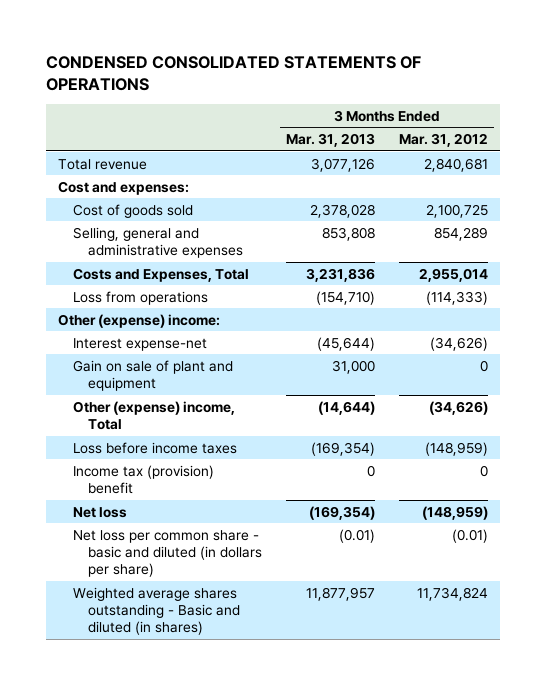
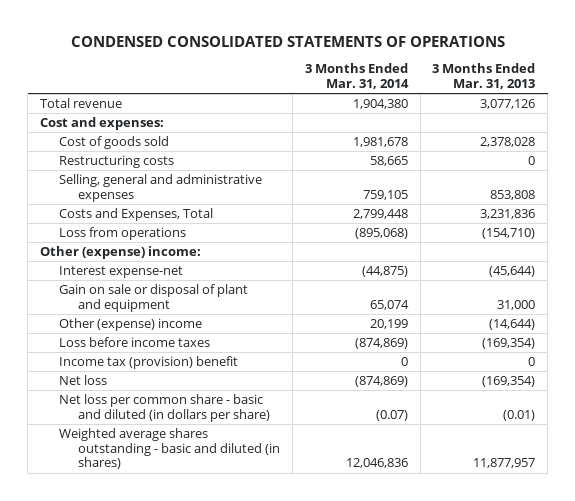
[398,133,488,148] Mar. 31, 2012 -> none
none -> [304,63,409,90] 3 Months Ended Mar. 31, 2014
none -> [59,154,175,168] Restructuring costs
[73,359,234,392] Gain on sale of plant and equipment -> [59,283,249,312] Gain on sale or disposal of plant and equipment
[73,400,236,431] Other (expense) income, Total -> [59,317,203,331] Other (expense) income
[73,586,241,636] Weighted average shares outstanding - Basic and diluted (in shares) -> [59,427,281,470] Weighted average shares outstanding - basic and diluted (in shares)

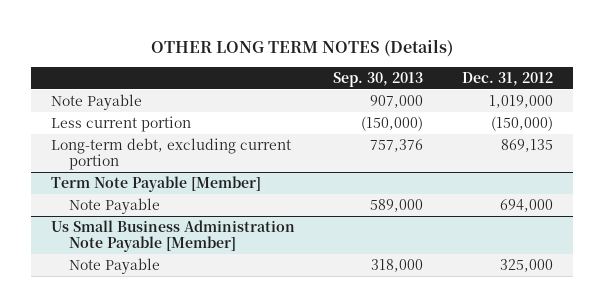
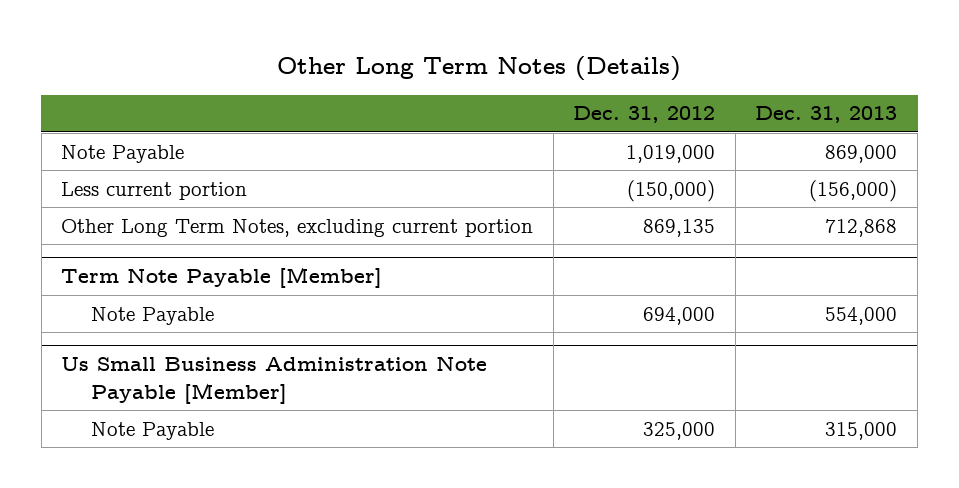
[150,38,453,57] OTHER LONG TERM NOTES (Details) -> [277,55,682,81] Other Long Term Notes (Details)
[333,71,424,87] Sep. 30, 2013 -> none
none -> [755,106,898,124] Dec. 31, 2013
[50,137,291,170] Long-term debt, excluding current portion -> [61,218,534,237] Other Long Term Notes, excluding current portion

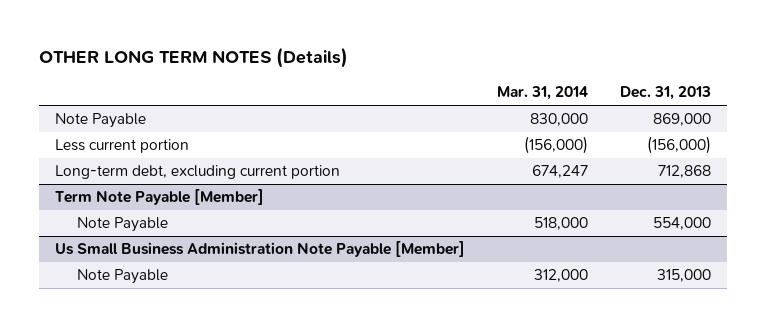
[277,55,682,81] Other Long Term Notes (Details) -> [39,47,349,69] OTHER LONG TERM NOTES (Details)
[573,106,716,124] Dec. 31, 2012 -> none
none -> [497,86,589,101] Mar. 31, 2014
[61,218,534,237] Other Long Term Notes, excluding current portion -> [55,165,341,180] Long-term debt, excluding current portion

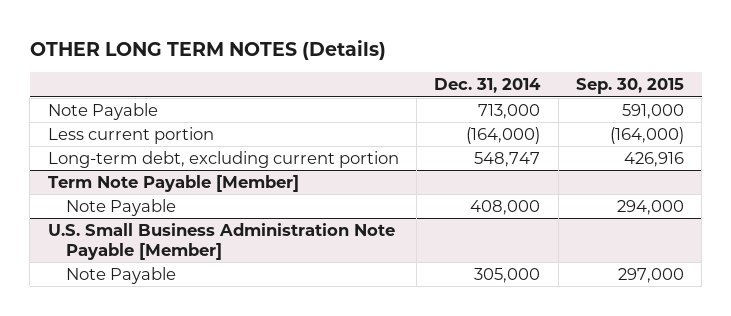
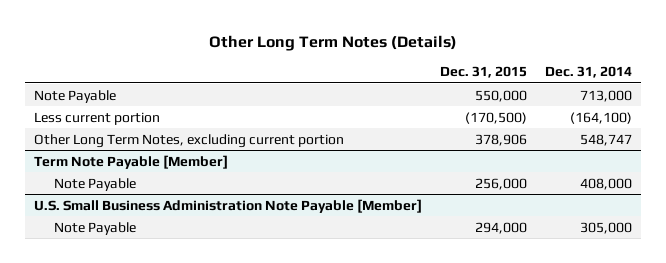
[29,39,386,60] OTHER LONG TERM NOTES (Details) -> [209,34,458,51] Other Long Term Notes (Details)
[575,78,684,95] Sep. 30, 2015 -> none
none -> [440,66,528,79] Dec. 31, 2015
[466,126,541,144] (164,000) -> [570,111,633,124] (164,100)
[47,150,399,168] Long-term debt, excluding current portion -> [33,133,344,148] Other Long Term Notes, excluding current portion

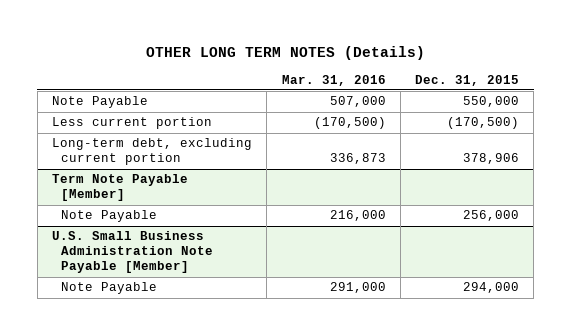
[209,34,458,51] Other Long Term Notes (Details) -> [145,45,425,60] OTHER LONG TERM NOTES (Details)
[545,66,633,79] Dec. 31, 2014 -> none
none -> [281,74,386,86] Mar. 31, 2016
[33,133,344,148] Other Long Term Notes, excluding current portion -> [51,138,252,166] Long-term debt, excluding current portion

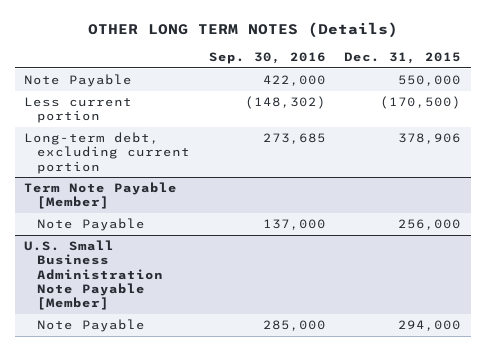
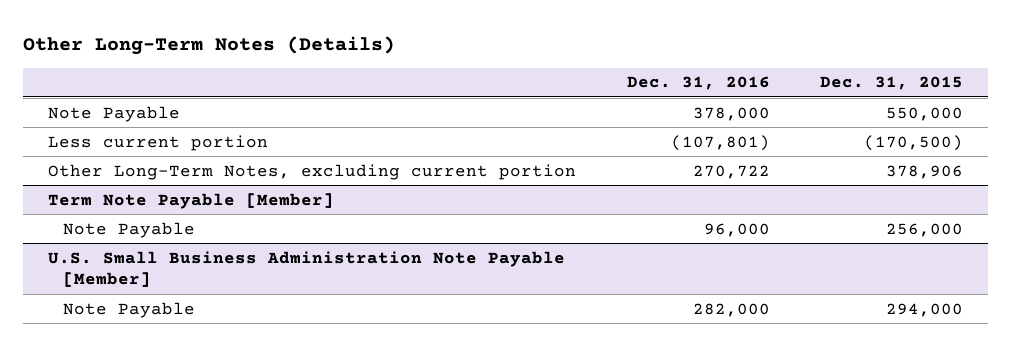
[87,21,398,38] OTHER LONG TERM NOTES (Details) -> [23,36,396,56] Other Long-Term Notes (Details)
[208,51,326,64] Sep. 30, 2016 -> none
none -> [626,76,770,91] Dec. 31, 2016
[24,132,191,174] Long-term debt, excluding current portion -> [48,163,577,180] Other Long-Term Notes, excluding current portion

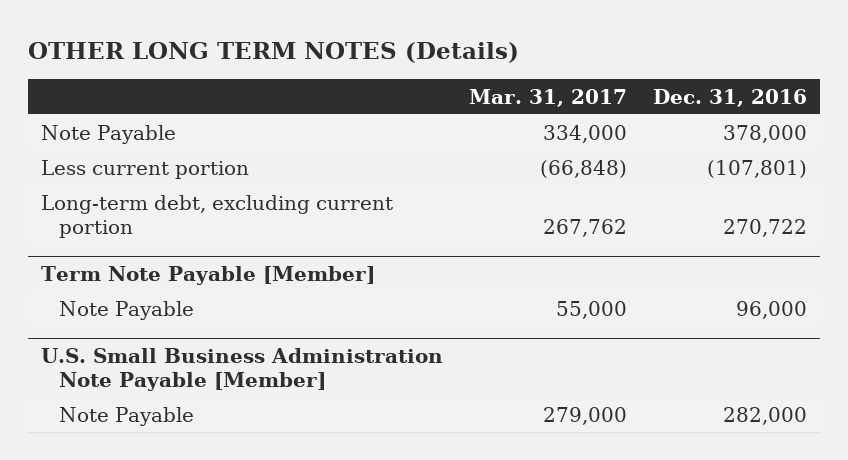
[23,36,396,56] Other Long-Term Notes (Details) -> [27,42,519,64] OTHER LONG TERM NOTES (Details)
[819,76,963,91] Dec. 31, 2015 -> none
none -> [469,89,628,108] Mar. 31, 2017
[48,163,577,180] Other Long-Term Notes, excluding current portion -> [40,194,393,238] Long-term debt, excluding current portion

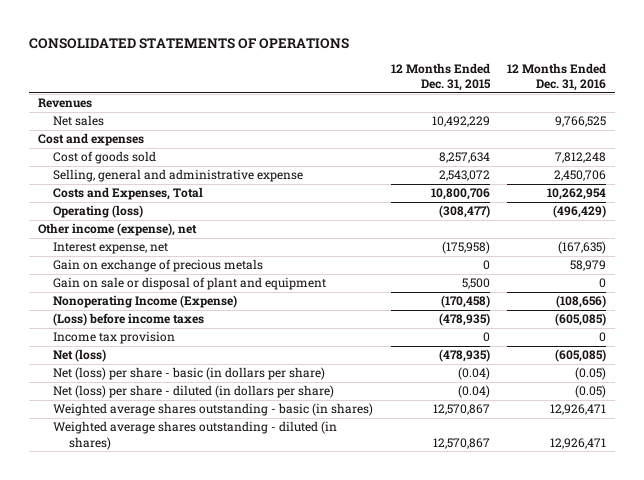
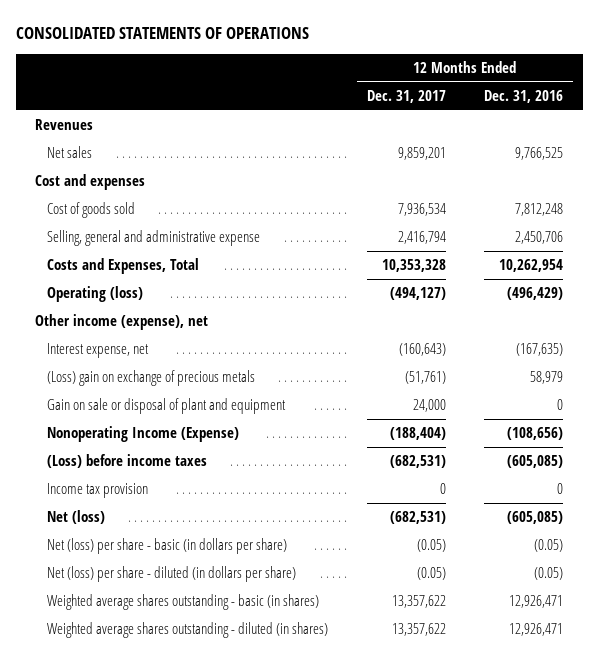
[390,62,491,91] 12 Months Ended Dec. 31, 2015 -> none
none -> [366,90,446,104] Dec. 31, 2017
[53,259,264,273] Gain on exchange of precious metals -> [46,370,255,387] (Loss) gain on exchange of precious metals

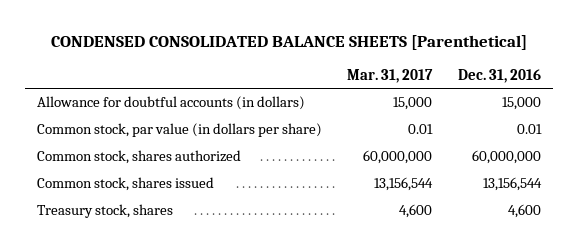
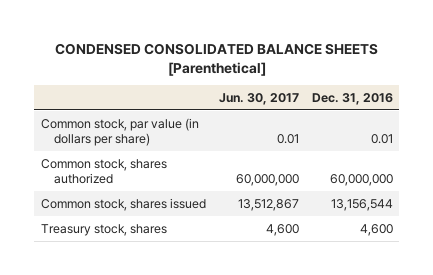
[347,68,434,83] Mar. 31, 2017 -> none
none -> [218,92,299,105] Jun. 30, 2017
[37,96,306,111] Allowance for doubtful accounts (in dollars) -> none

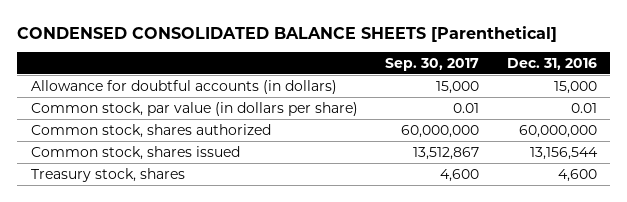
[218,92,299,105] Jun. 30, 2017 -> none
none -> [385,58,480,72] Sep. 30, 2017
none -> [30,79,337,94] Allowance for doubtful accounts (in dollars)

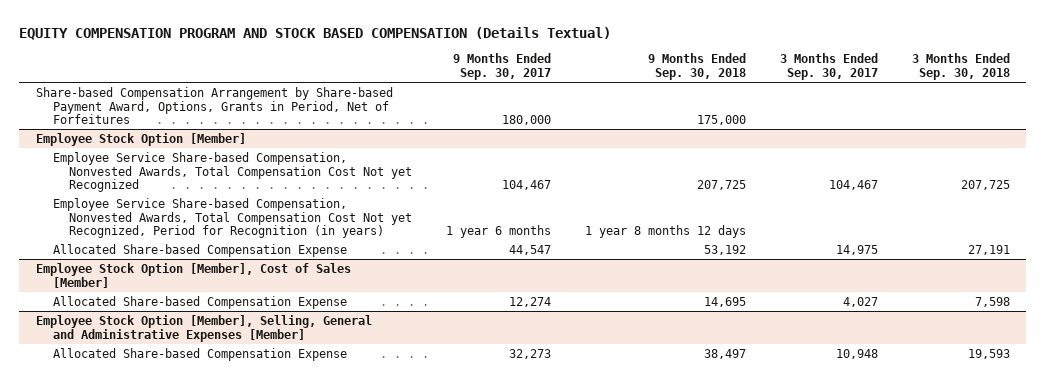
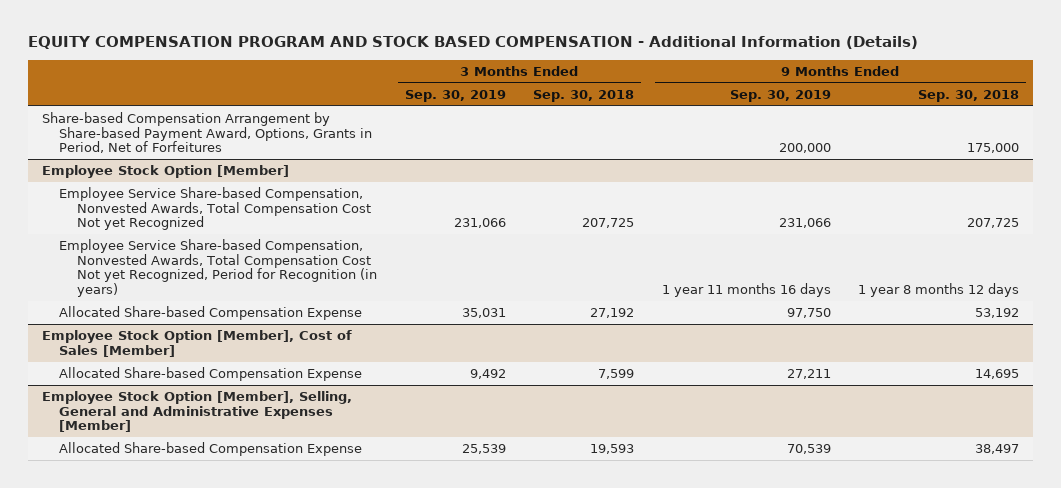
[19,26,612,40] EQUITY COMPENSATION PROGRAM AND STOCK BASED COMPENSATION (Details Textual) -> [27,36,918,50] EQUITY COMPENSATION PROGRAM AND STOCK BASED COMPENSATION - Additional Information (Details)
[452,53,551,80] 9 Months Ended Sep. 30, 2017 -> none
[779,53,878,80] 3 Months Ended Sep. 30, 2017 -> none
none -> [404,90,506,103] Sep. 30, 2019
none -> [729,90,831,103] Sep. 30, 2019
[967,244,1010,255] 27,191 -> [590,308,635,319] 27,192
[974,296,1010,307] 7,598 -> [598,369,635,380] 7,599

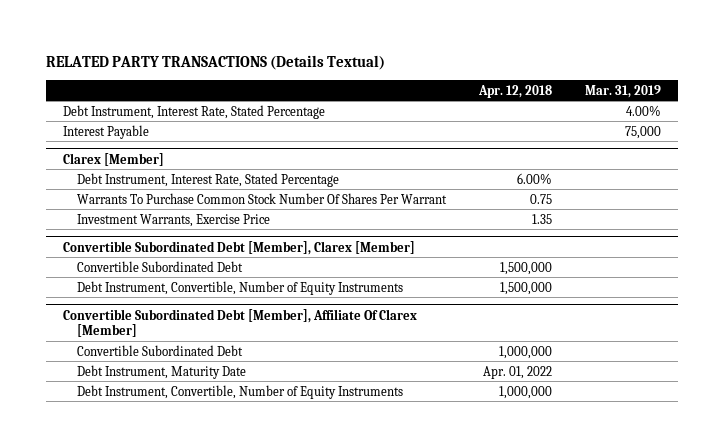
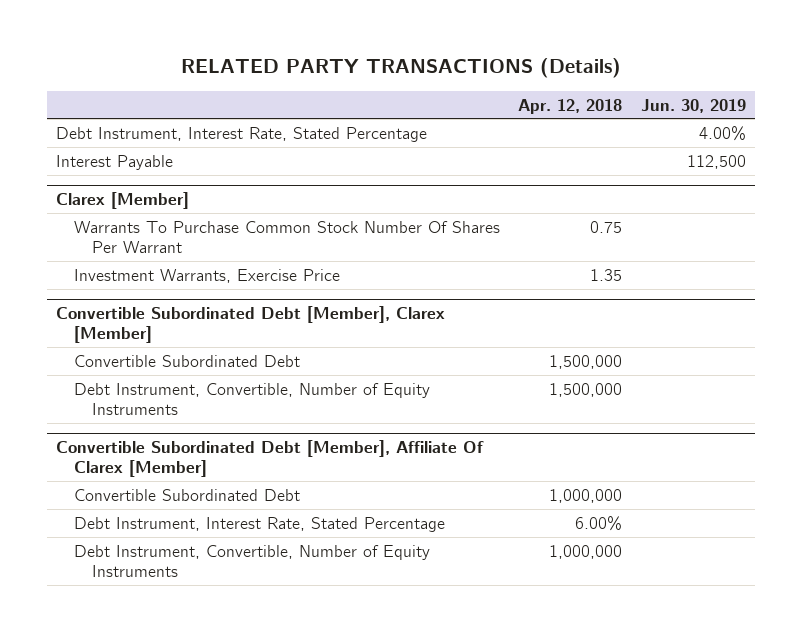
[46,54,386,70] RELATED PARTY TRANSACTIONS (Details Textual) -> [180,58,621,79] RELATED PARTY TRANSACTIONS (Details)
[584,84,661,98] Mar. 31, 2019 -> none
none -> [640,98,746,113] Jun. 30, 2019
[76,172,339,187] Debt Instrument, Interest Rate, Stated Percentage -> none
[76,364,246,379] Debt Instrument, Maturity Date -> none
none -> [73,516,445,532] Debt Instrument, Interest Rate, Stated Percentage

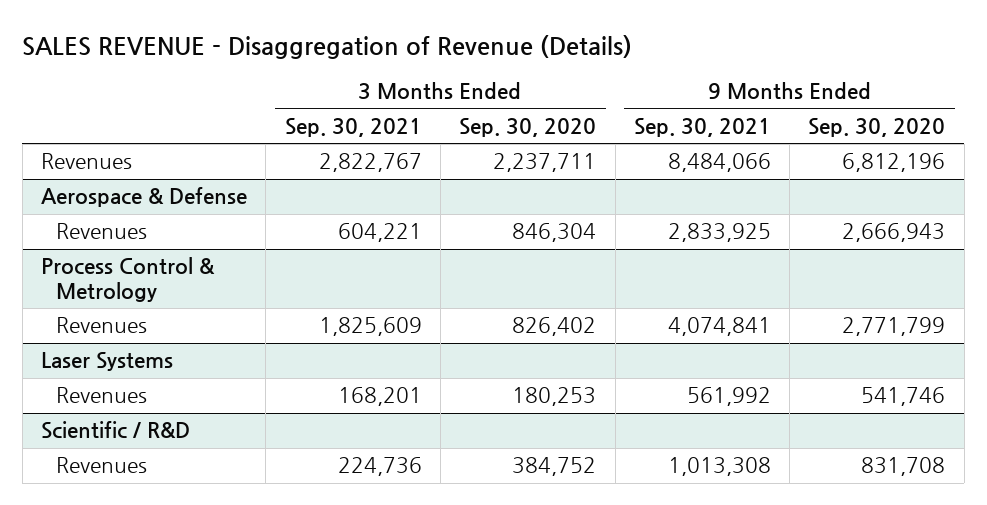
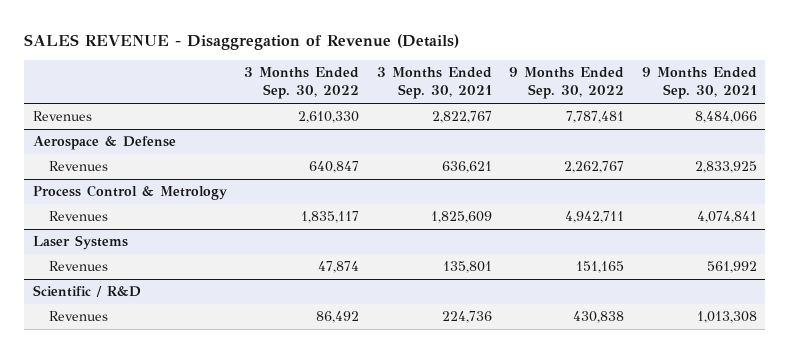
[459,118,597,138] Sep. 30, 2020 -> none
[808,118,946,138] Sep. 30, 2020 -> none
none -> [244,67,360,100] 3 Months Ended Sep. 30, 2022
none -> [509,67,625,100] 9 Months Ended Sep. 30, 2022
[337,223,422,243] 604,221 -> [441,161,492,174] 636,621
[337,387,422,407] 168,201 -> [442,261,492,274] 135,801

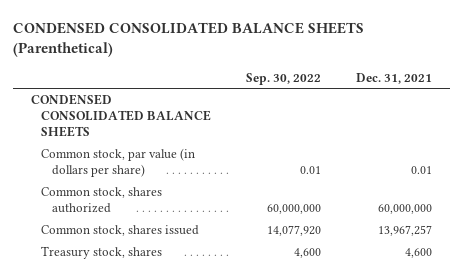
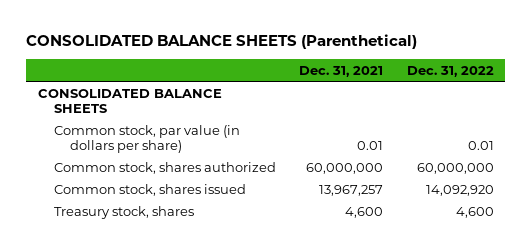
[13,22,365,58] CONDENSED CONSOLIDATED BALANCE SHEETS (Parenthetical) -> [26,34,418,50] CONSOLIDATED BALANCE SHEETS (Parenthetical)
[246,72,322,85] Sep. 30, 2022 -> none
none -> [406,65,494,77] Dec. 31, 2022
[30,94,212,138] CONDENSED CONSOLIDATED BALANCE SHEETS -> [37,88,222,113] CONSOLIDATED BALANCE SHEETS

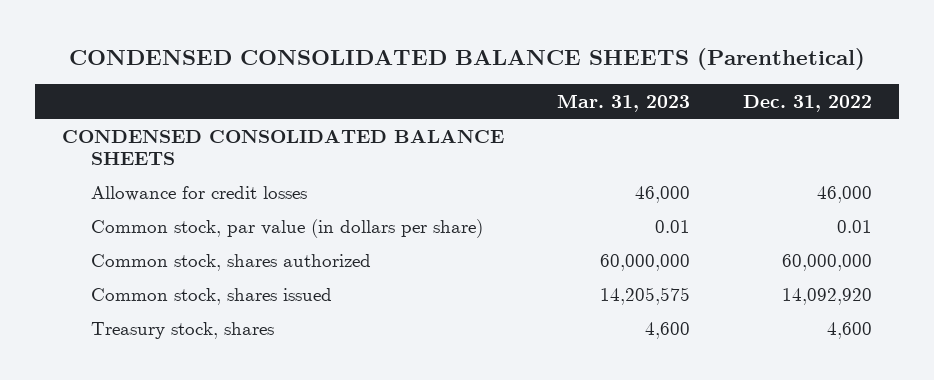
[26,34,418,50] CONSOLIDATED BALANCE SHEETS (Parenthetical) -> [69,47,866,70] CONDENSED CONSOLIDATED BALANCE SHEETS (Parenthetical)
[299,65,384,77] Dec. 31, 2021 -> none
none -> [557,93,691,112] Mar. 31, 2023
[37,88,222,113] CONSOLIDATED BALANCE SHEETS -> [61,129,504,165] CONDENSED CONSOLIDATED BALANCE SHEETS
none -> [90,185,307,201] Allowance for credit losses

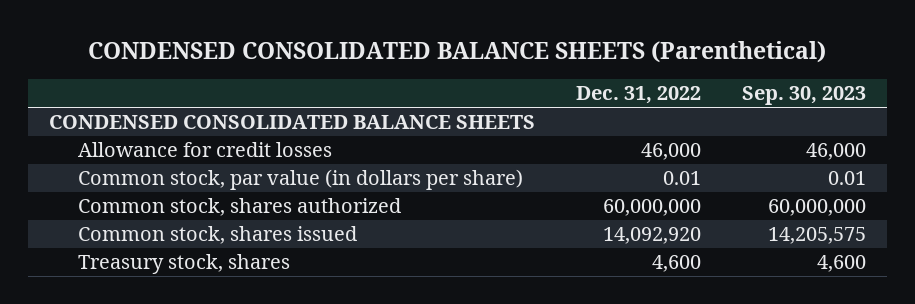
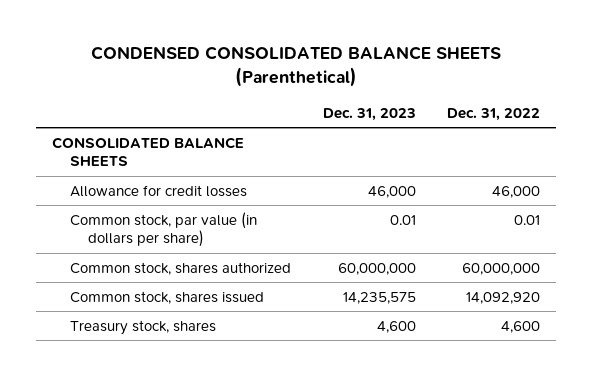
[742,86,867,106] Sep. 30, 2023 -> none
none -> [322,107,416,121] Dec. 31, 2023
[48,115,535,130] CONDENSED CONSOLIDATED BALANCE SHEETS -> [51,136,244,167] CONSOLIDATED BALANCE SHEETS

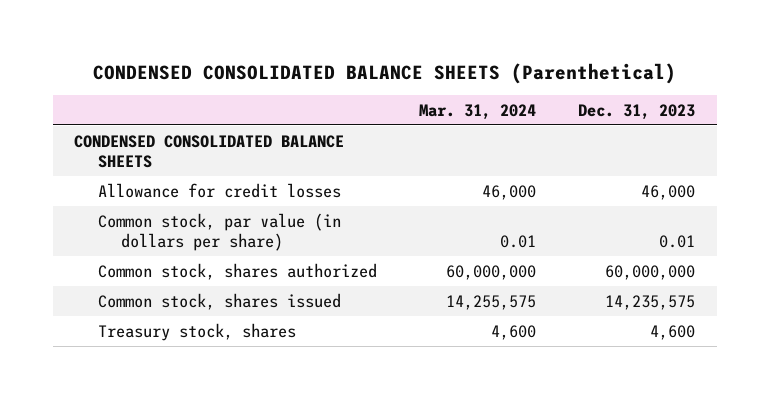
[447,107,541,121] Dec. 31, 2022 -> none
none -> [419,103,537,120] Mar. 31, 2024
[51,136,244,167] CONSOLIDATED BALANCE SHEETS -> [74,134,345,168] CONDENSED CONSOLIDATED BALANCE SHEETS

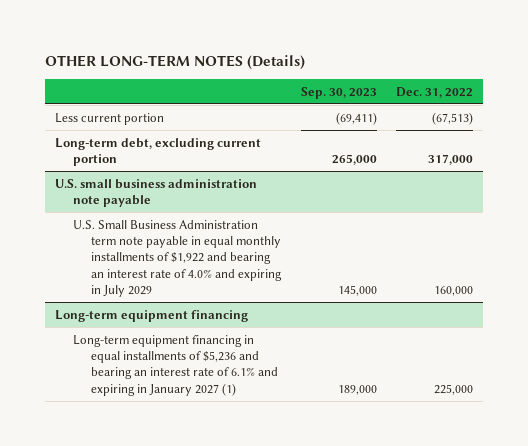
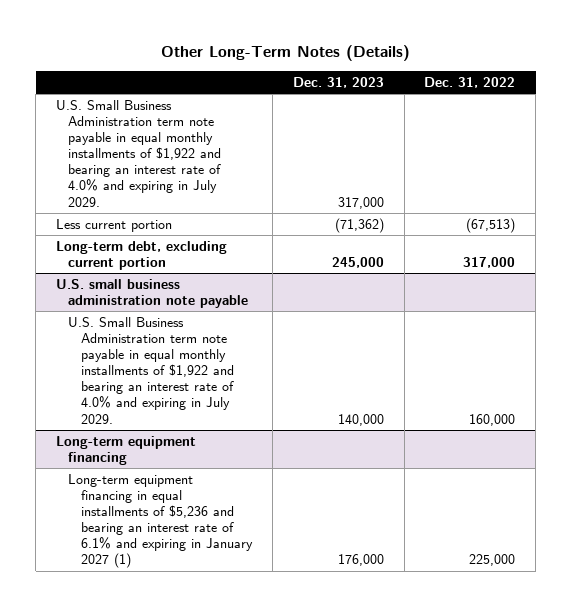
[45,54,306,70] OTHER LONG-TERM NOTES (Details) -> [160,45,410,62] Other Long-Term Notes (Details)
[300,86,377,99] Sep. 30, 2023 -> none
none -> [292,76,384,88] Dec. 31, 2023
none -> [55,99,222,207] U.S. Small Business Administration term note payable in equal monthly installments of $1,922 and bearing an interest rate of 4.0% and expiring in July 2029.
[73,219,283,297] U.S. Small Business Administration term note payable in equal monthly installments of $1,922 and bearing an interest rate of 4.0% and expiring in July 2029 -> [68,316,234,424] U.S. Small Business Administration term note payable in equal monthly installments of $1,922 and bearing an interest rate of 4.0% and expiring in July 2029.

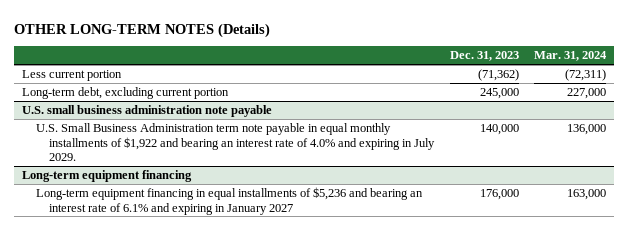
[160,45,410,62] Other Long-Term Notes (Details) -> [14,22,271,38] OTHER LONG-TERM NOTES (Details)
[424,76,516,88] Dec. 31, 2022 -> none
none -> [534,51,608,62] Mar. 31, 2024
[55,99,222,207] U.S. Small Business Administration term note payable in equal monthly installments of $1,922 and bearing an interest rate of 4.0% and expiring in July 2029. -> none
[68,473,253,569] Long-term equipment financing in equal installments of $5,236 and bearing an interest rate of 6.1% and expiring in January 2027 (1) -> [35,186,423,215] Long-term equipment financing in equal installments of $5,236 and bearing an interest rate of 6.1% and expiring in January 2027

